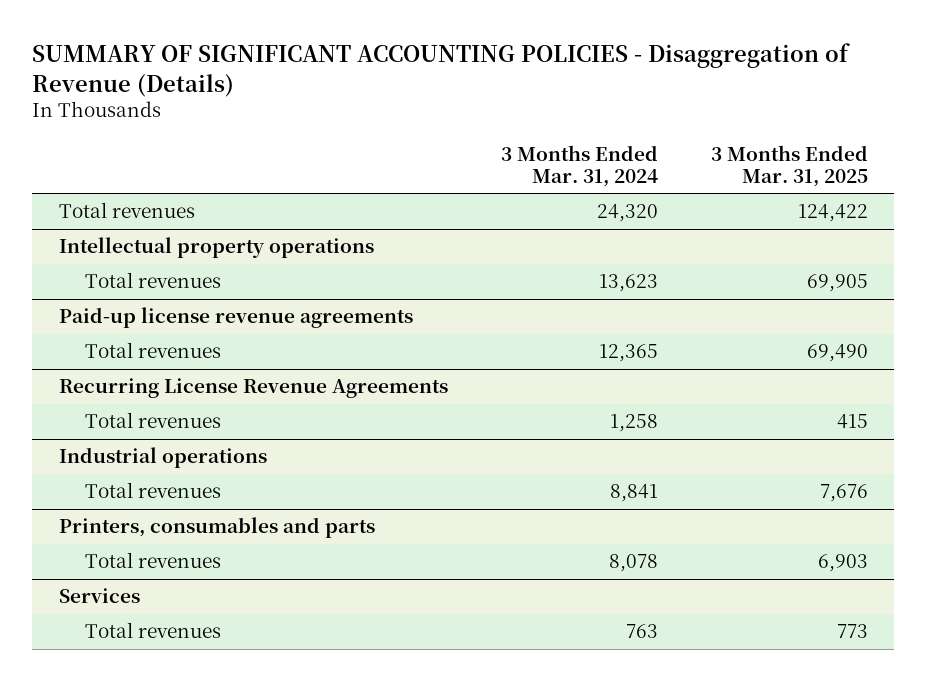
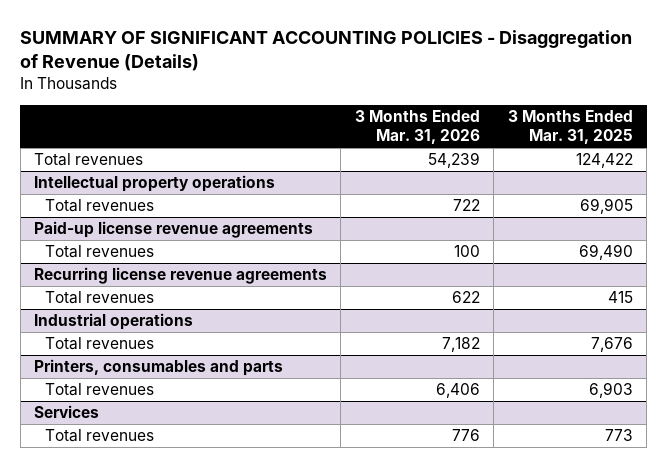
[500,144,658,187] 3 Months Ended Mar. 31, 2024 -> none
none -> [354,109,480,145] 3 Months Ended Mar. 31, 2026
[58,378,448,399] Recurring License Revenue Agreements -> [33,267,327,285] Recurring license revenue agreements

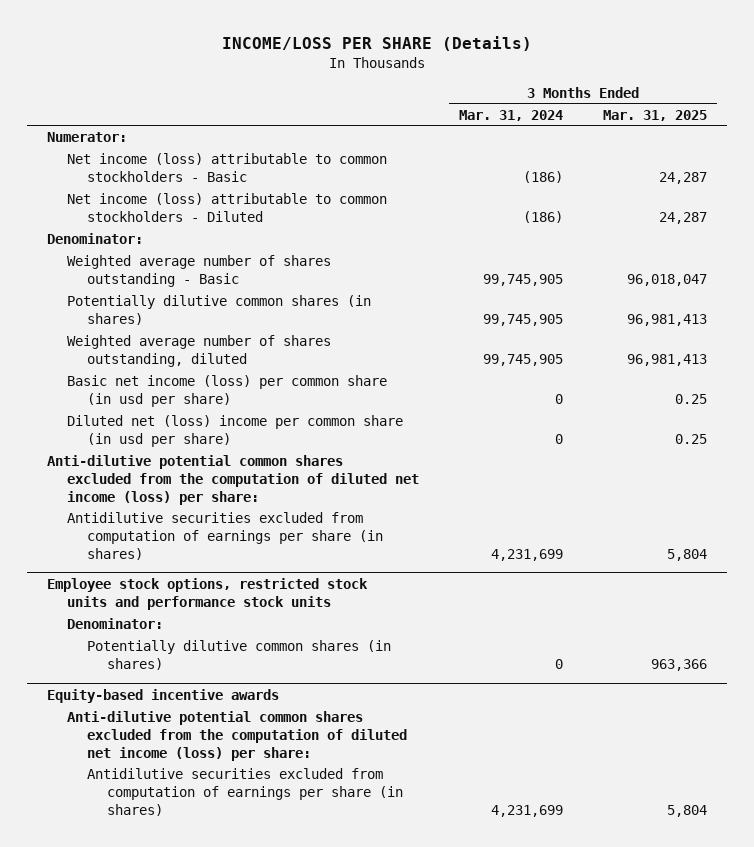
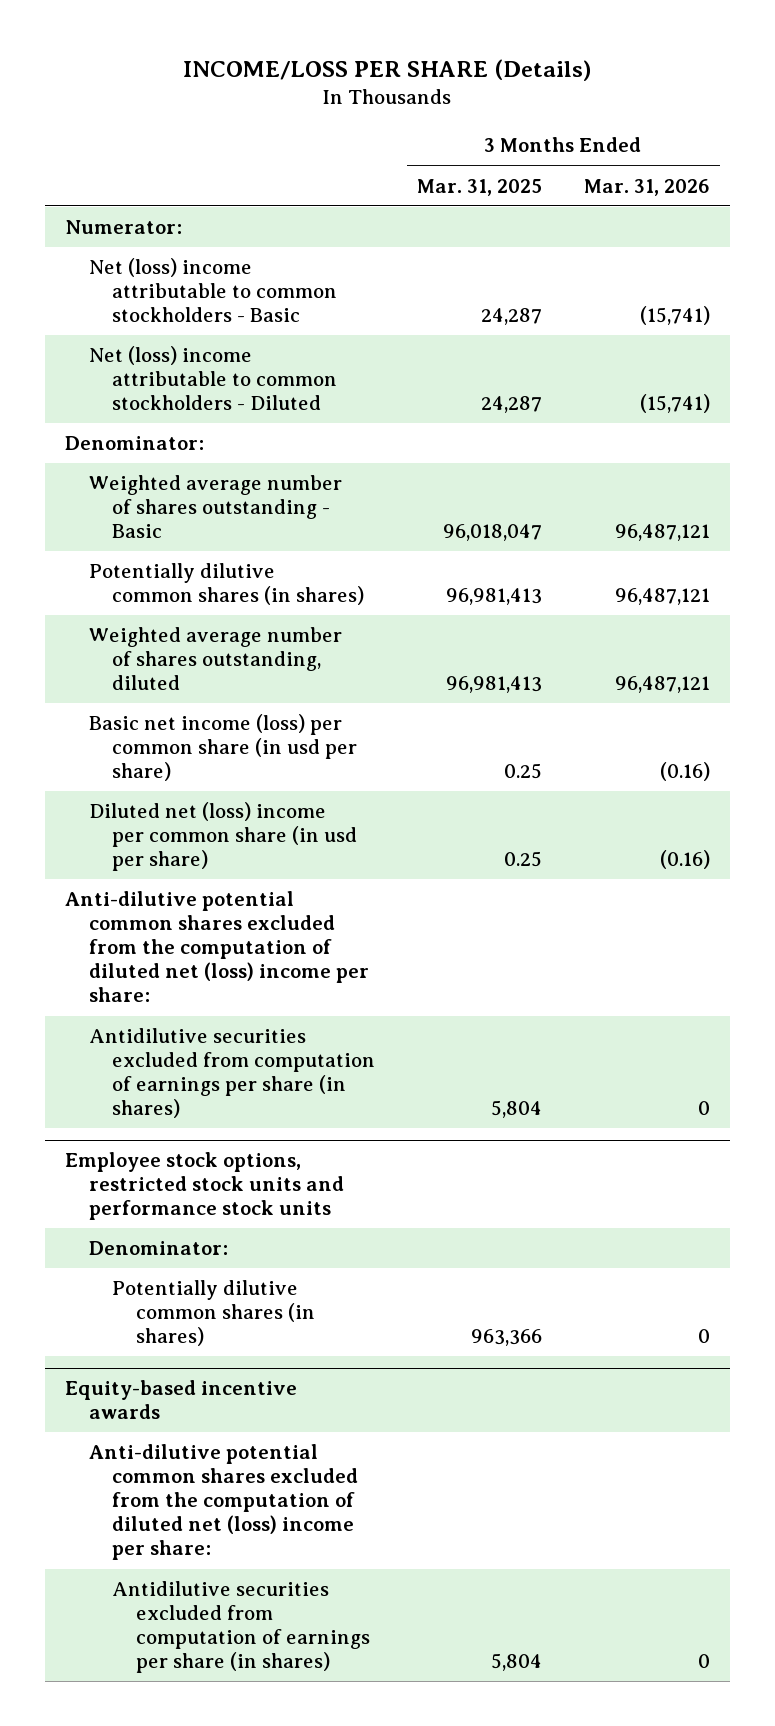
[458,109,563,121] Mar. 31, 2024 -> none
none -> [583,178,710,196] Mar. 31, 2026
[67,153,388,182] Net income (loss) attributable to common stockholders - Basic -> [88,258,338,323] Net (loss) income attributable to common stockholders - Basic
[67,193,388,222] Net income (loss) attributable to common stockholders - Diluted -> [88,346,338,411] Net (loss) income attributable to common stockholders - Diluted
[46,455,420,505] Anti-dilutive potential common shares excluded from the computation of diluted net income (loss) per share: -> [65,891,369,1003] Anti-dilutive potential common shares excluded from the computation of diluted net (loss) income per share:
[67,711,408,761] Anti-dilutive potential common shares excluded from the computation of diluted net income (loss) per share: -> [88,1444,359,1561] Anti-dilutive potential common shares excluded from the computation of diluted net (loss) income per share:

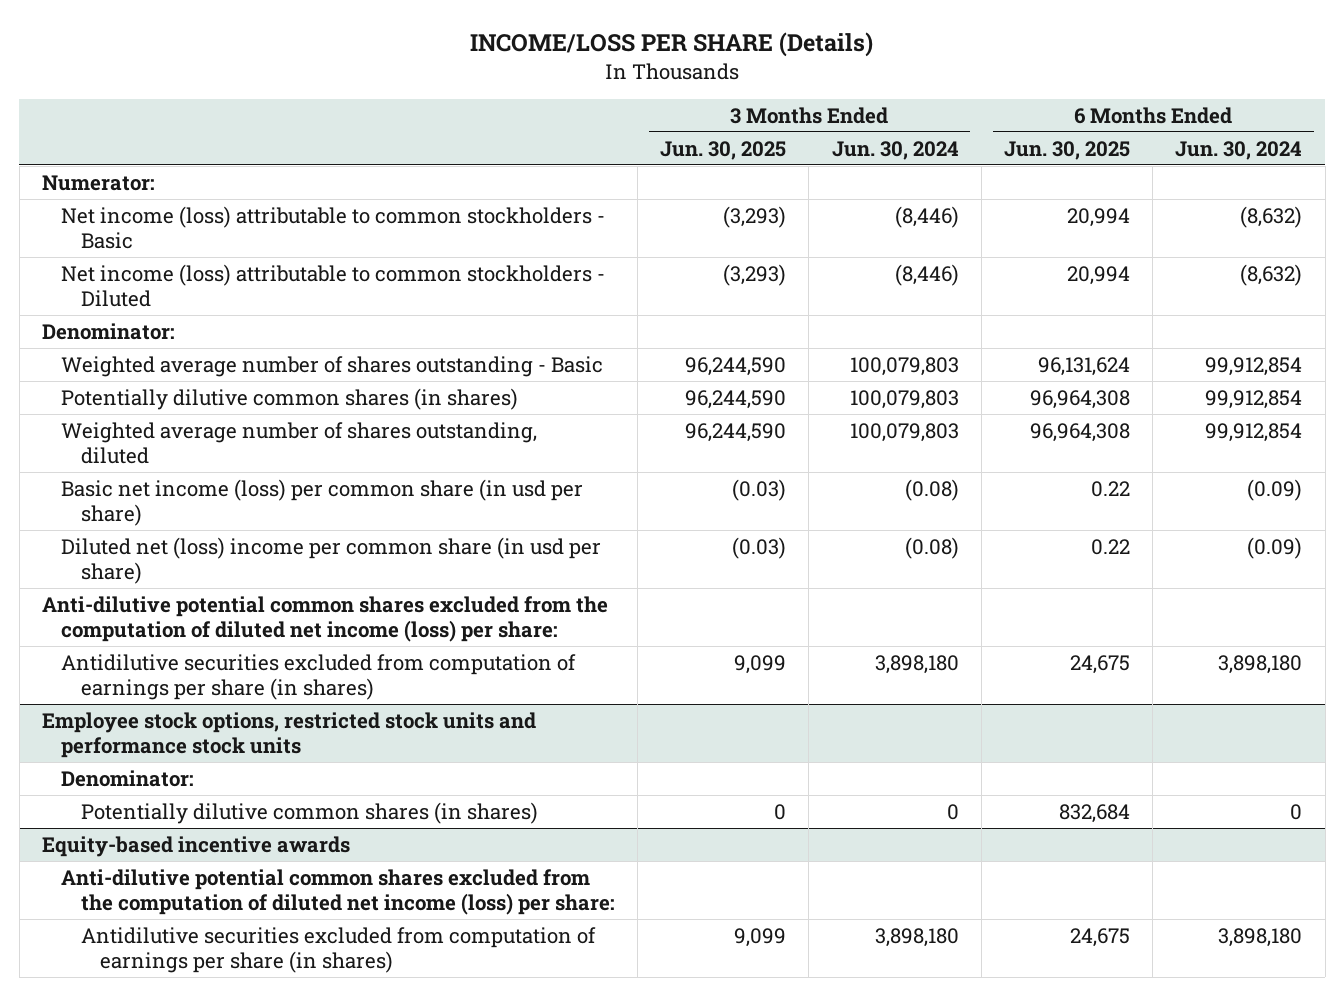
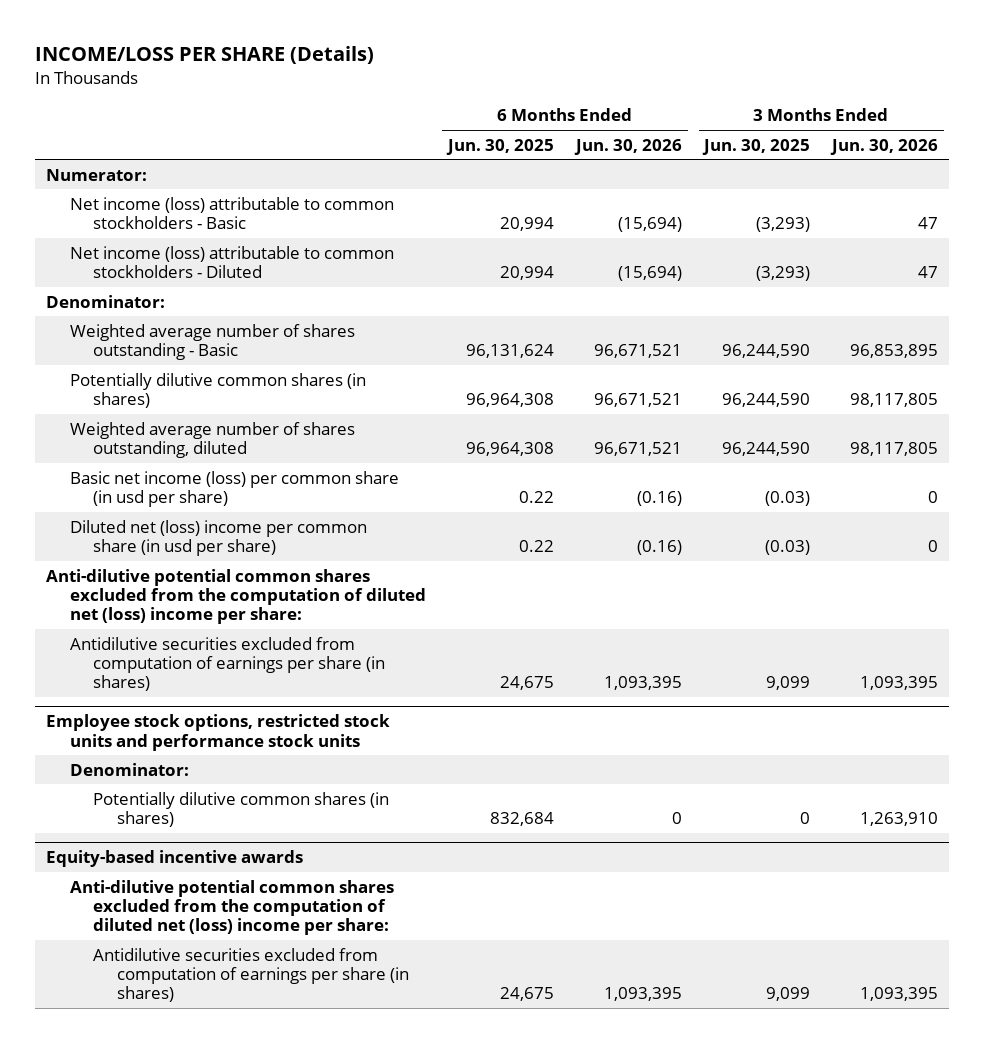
[831,140,959,160] Jun. 30, 2024 -> none
[1175,140,1303,160] Jun. 30, 2024 -> none
none -> [574,138,683,155] Jun. 30, 2026
none -> [830,138,939,155] Jun. 30, 2026
[41,595,608,642] Anti-dilutive potential common shares excluded from the computation of diluted net income (loss) per share: -> [46,568,426,625] Anti-dilutive potential common shares excluded from the computation of diluted net (loss) income per share:
[61,868,615,915] Anti-dilutive potential common shares excluded from the computation of diluted net income (loss) per share: -> [69,879,394,936] Anti-dilutive potential common shares excluded from the computation of diluted net (loss) income per share:

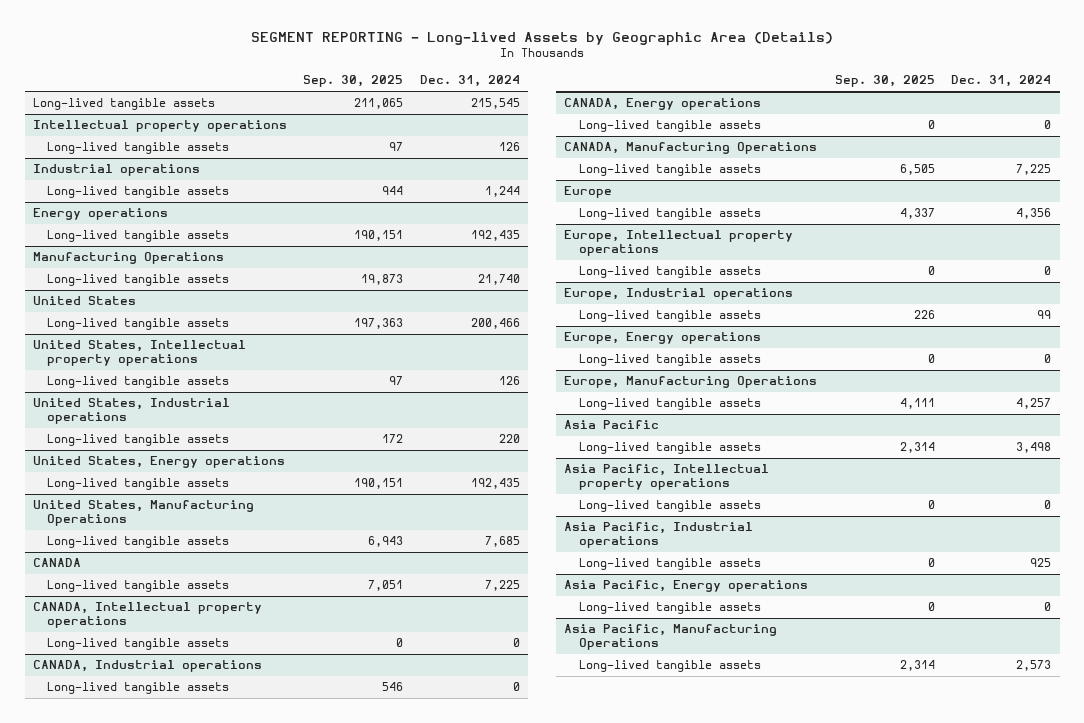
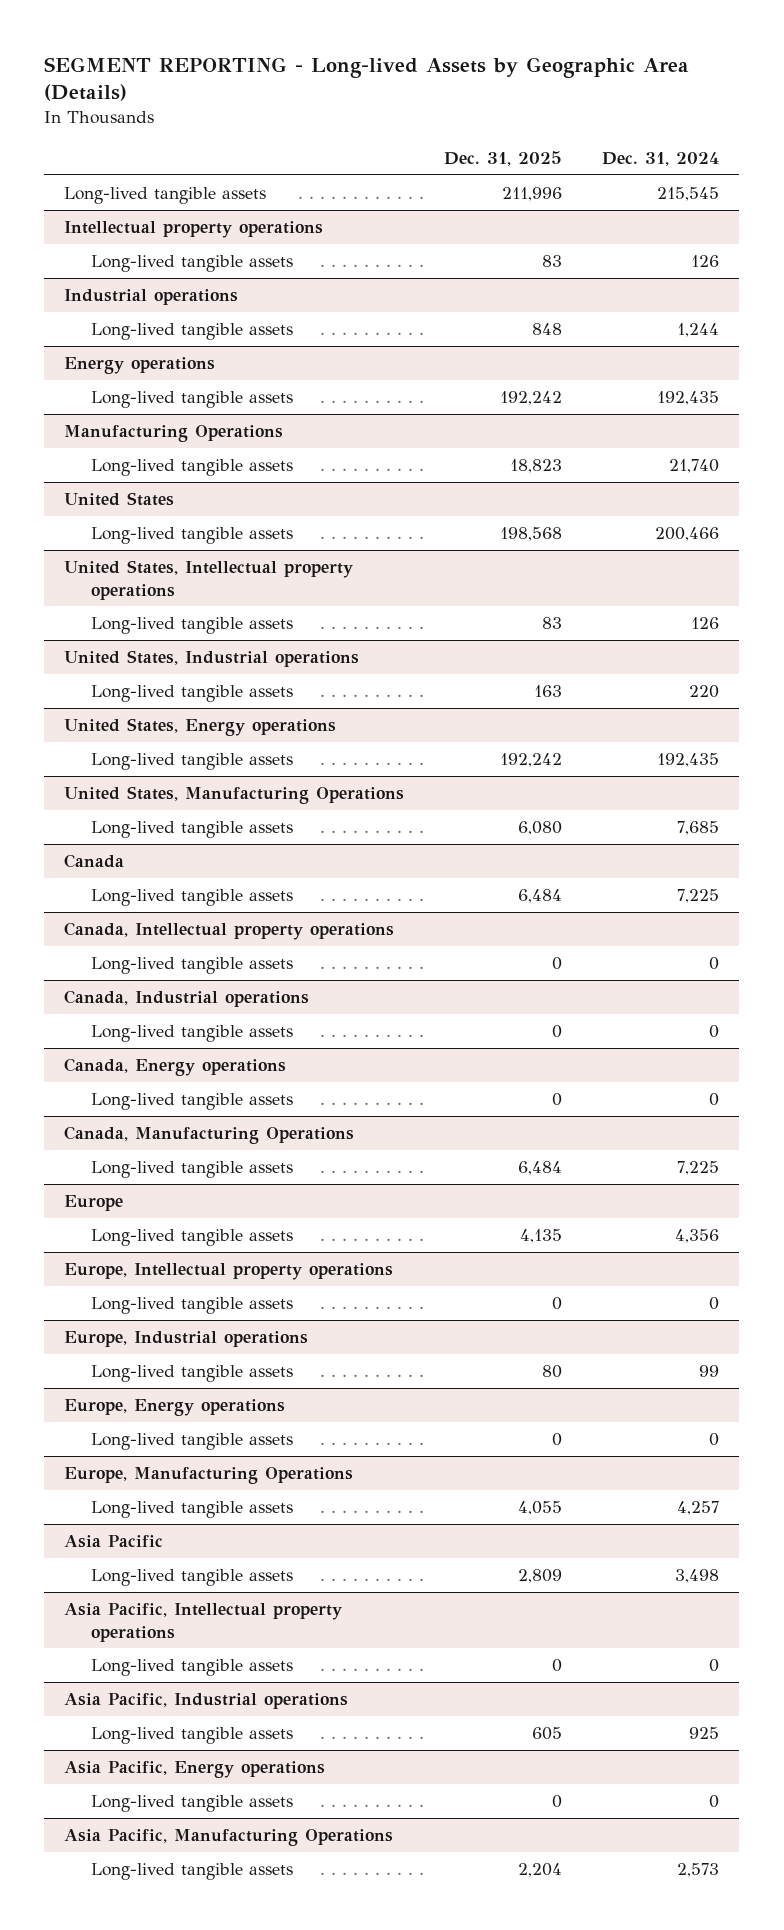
[303,75,404,88] Sep. 30, 2025 -> none
none -> [444,150,563,166] Dec. 31, 2025
[32,558,81,568] CANADA -> [64,854,125,869] Canada
[32,602,262,628] CANADA, Intellectual property operations -> [64,922,395,941] Canada, Intellectual property operations
[32,660,262,673] CANADA, Industrial operations -> [64,990,310,1008] Canada, Industrial operations
[564,98,762,111] CANADA, Energy operations -> [64,1058,287,1077] Canada, Energy operations
[564,142,818,155] CANADA, Manufacturing Operations -> [64,1126,355,1145] Canada, Manufacturing Operations

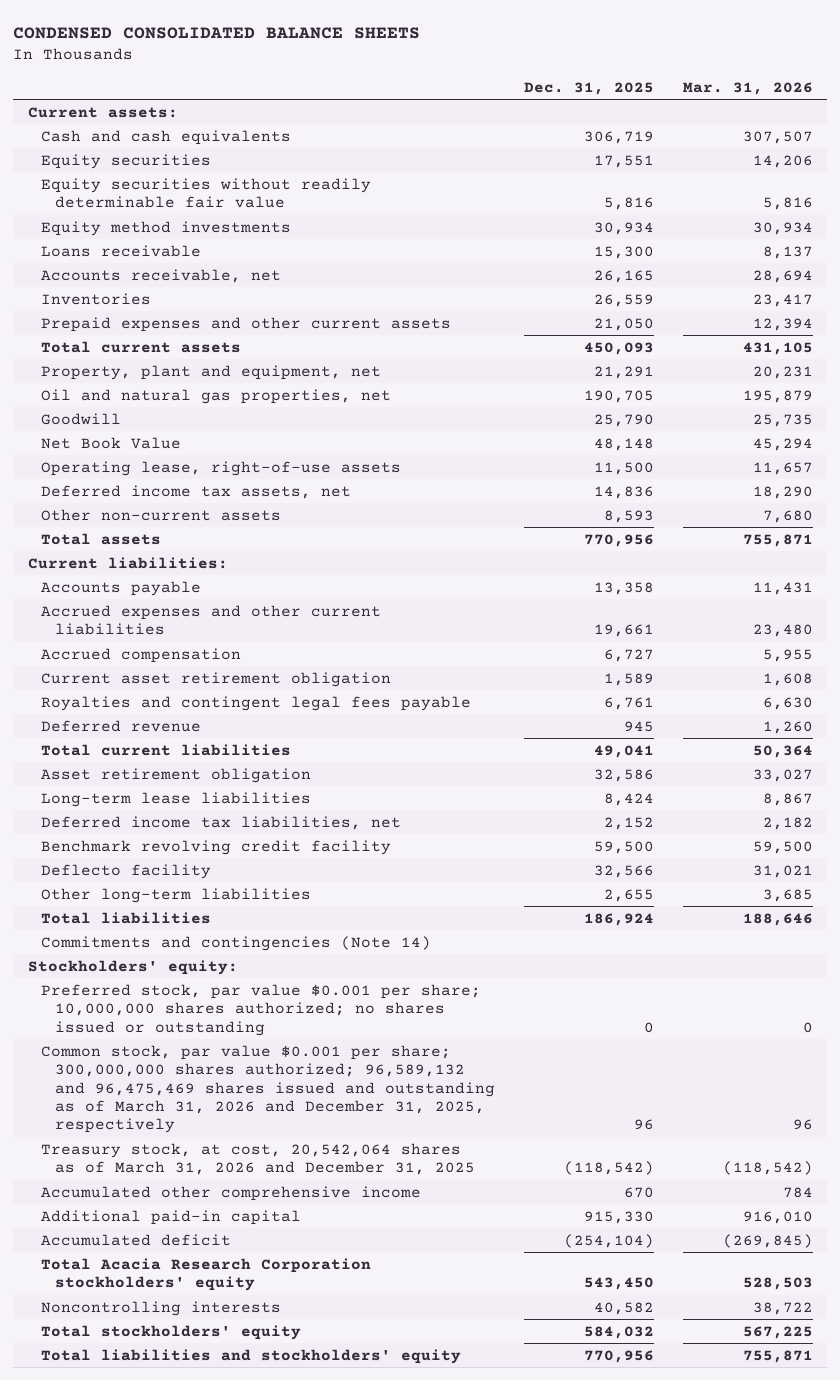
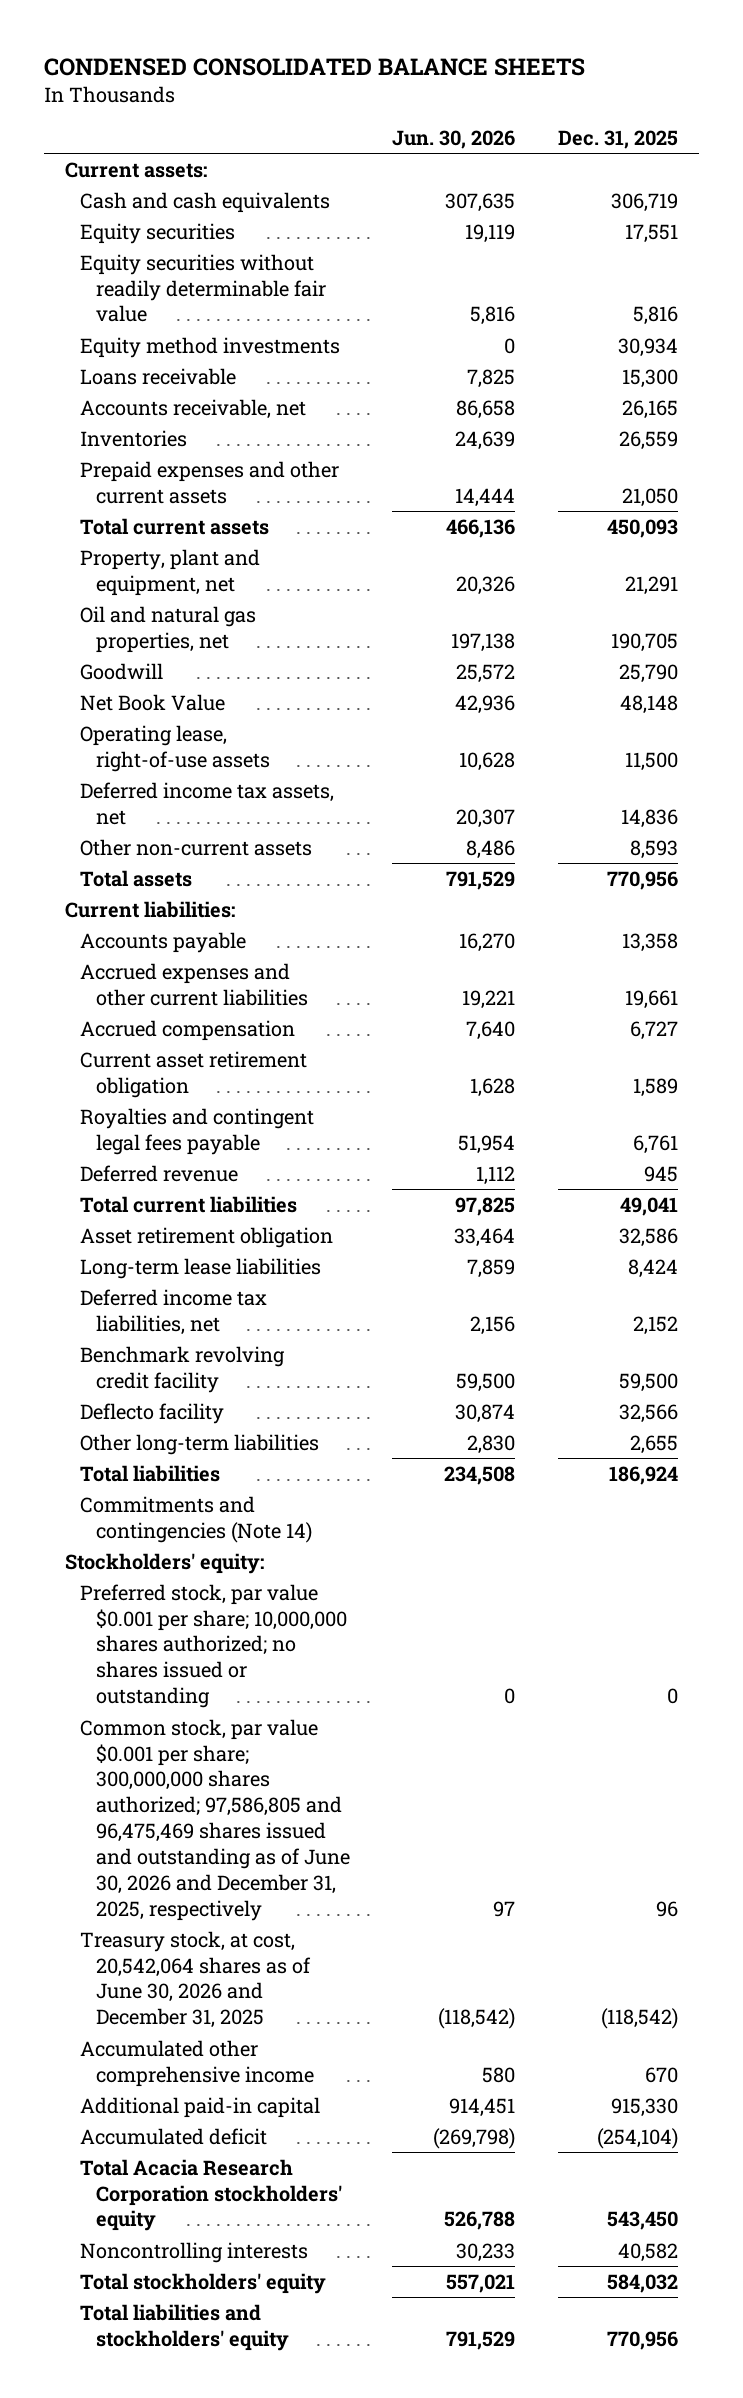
[682,81,813,95] Mar. 31, 2026 -> none
none -> [392,129,516,149] Jun. 30, 2026
[41,1044,495,1134] Common stock, par value $0.001 per share; 300,000,000 shares authorized; 96,589,132 and 96,475,469 shares issued and outstanding as of March 31, 2026 and December 31, 2025, respectively -> [80,1718,350,1921] Common stock, par value $0.001 per share; 300,000,000 shares authorized; 97,586,805 and 96,475,469 shares issued and outstanding as of June 30, 2026 and December 31, 2025, respectively
[41,1142,475,1176] Treasury stock, at cost, 20,542,064 shares as of March 31, 2026 and December 31, 2025 -> [80,1930,311,2029] Treasury stock, at cost, 20,542,064 shares as of June 30, 2026 and December 31, 2025

